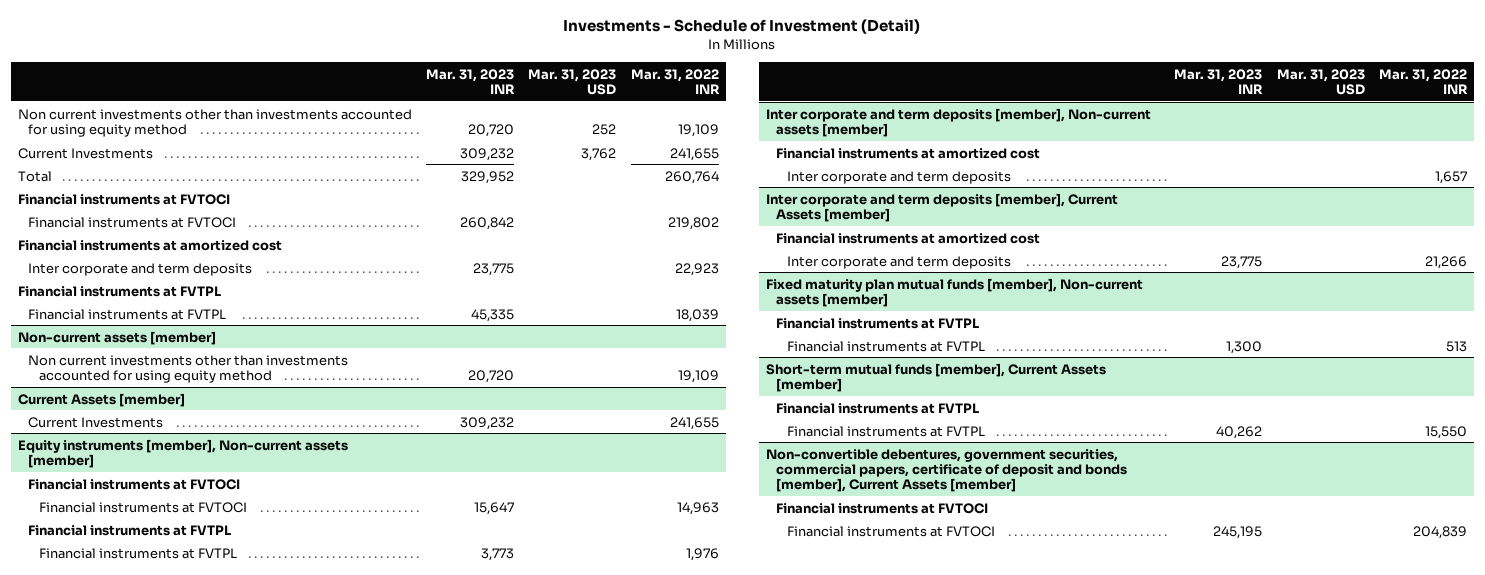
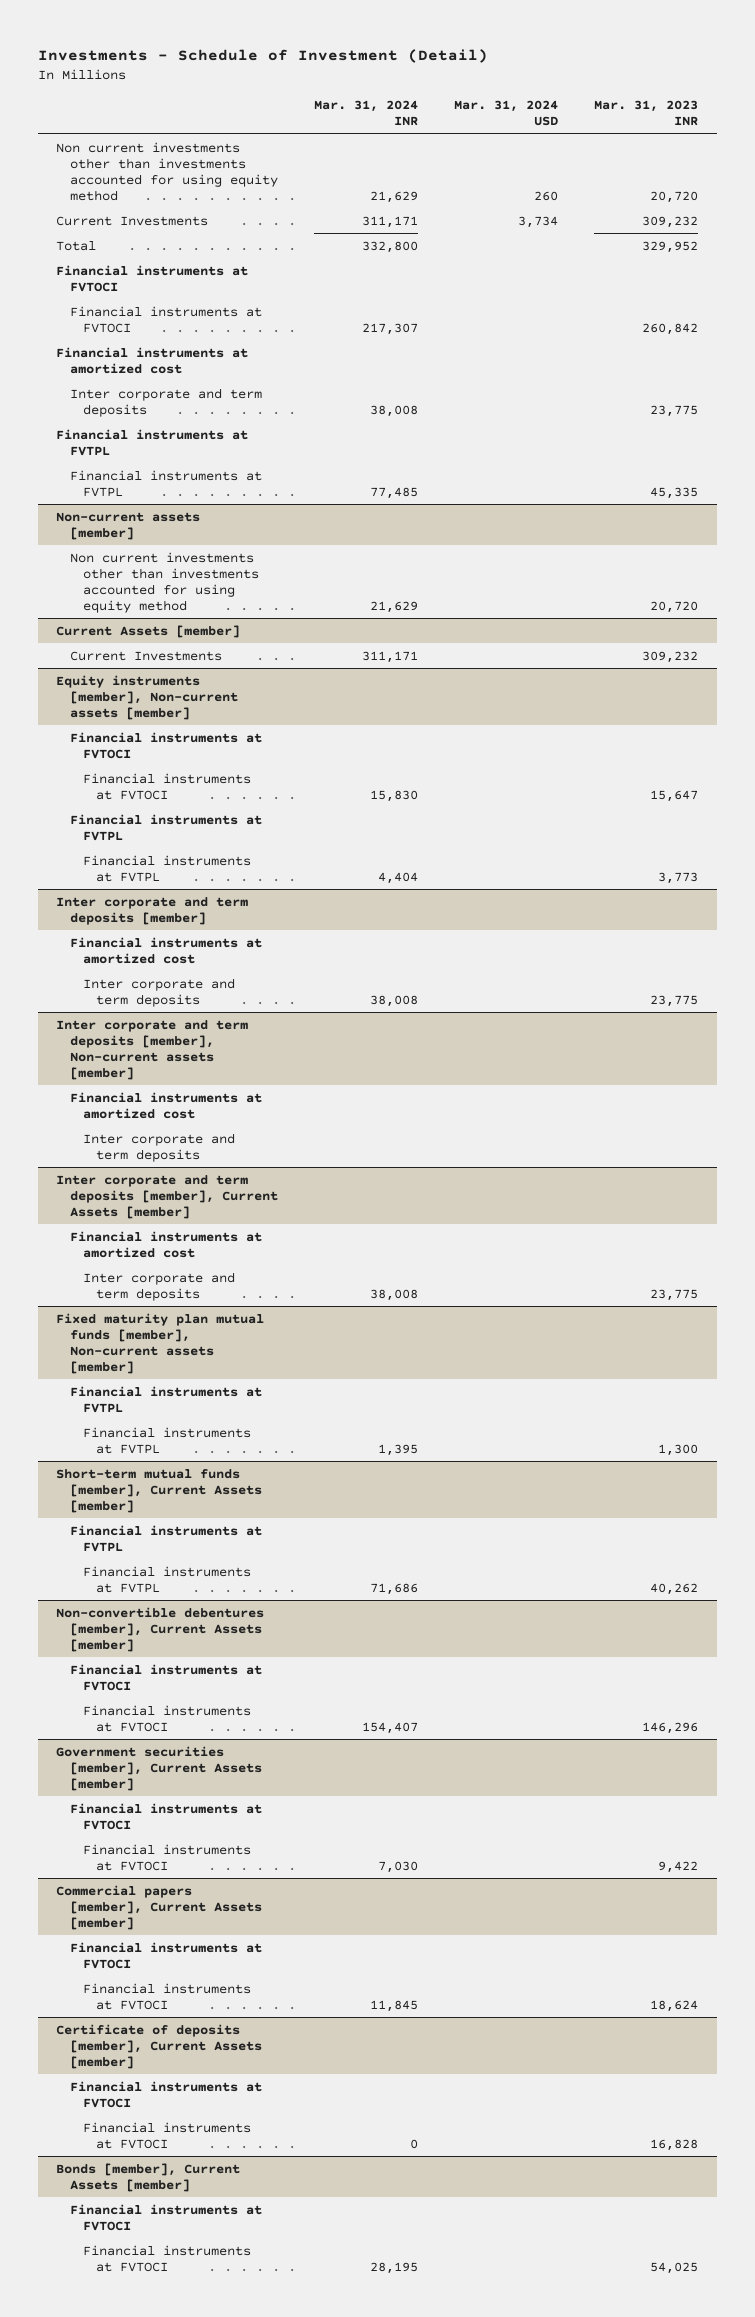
[528,68,617,96] Mar. 31, 2023 USD -> none
[630,68,720,95] Mar. 31, 2022 INR -> none
none -> [313,100,418,127] Mar. 31, 2024 INR
none -> [454,100,559,127] Mar. 31, 2024 USD
none -> [56,896,249,925] Inter corporate and term deposits [member]
none -> [69,936,262,964] Financial instruments at amortized cost
none -> [82,977,235,1007] Inter corporate and term deposits
[766,448,1128,493] Non-convertible debentures, government securities, commercial papers, certificate of deposit and bonds [member], Current Assets [member] -> none
none -> [56,1606,265,1652] Non-convertible debentures [member], Current Assets [member]
[1213,525,1263,539] 245,195 -> [642,1721,699,1734] 146,296
none -> [56,1745,262,1791] Government securities [member], Current Assets [member]
none -> [69,1802,262,1830] Financial instruments at FVTOCI
none -> [82,1843,251,1871] Financial instruments at FVTOCI
none -> [56,1884,262,1930] Commercial papers [member], Current Assets [member]
none -> [69,1941,262,1969] Financial instruments at FVTOCI
none -> [82,1982,251,2010] Financial instruments at FVTOCI
none -> [56,2023,262,2069] Certificate of deposits [member], Current Assets [member]
none -> [69,2080,262,2108] Financial instruments at FVTOCI
none -> [82,2121,251,2149] Financial instruments at FVTOCI
none -> [56,2162,241,2192] Bonds [member], Current Assets [member]
none -> [69,2203,262,2231] Financial instruments at FVTOCI
none -> [82,2244,251,2272] Financial instruments at FVTOCI

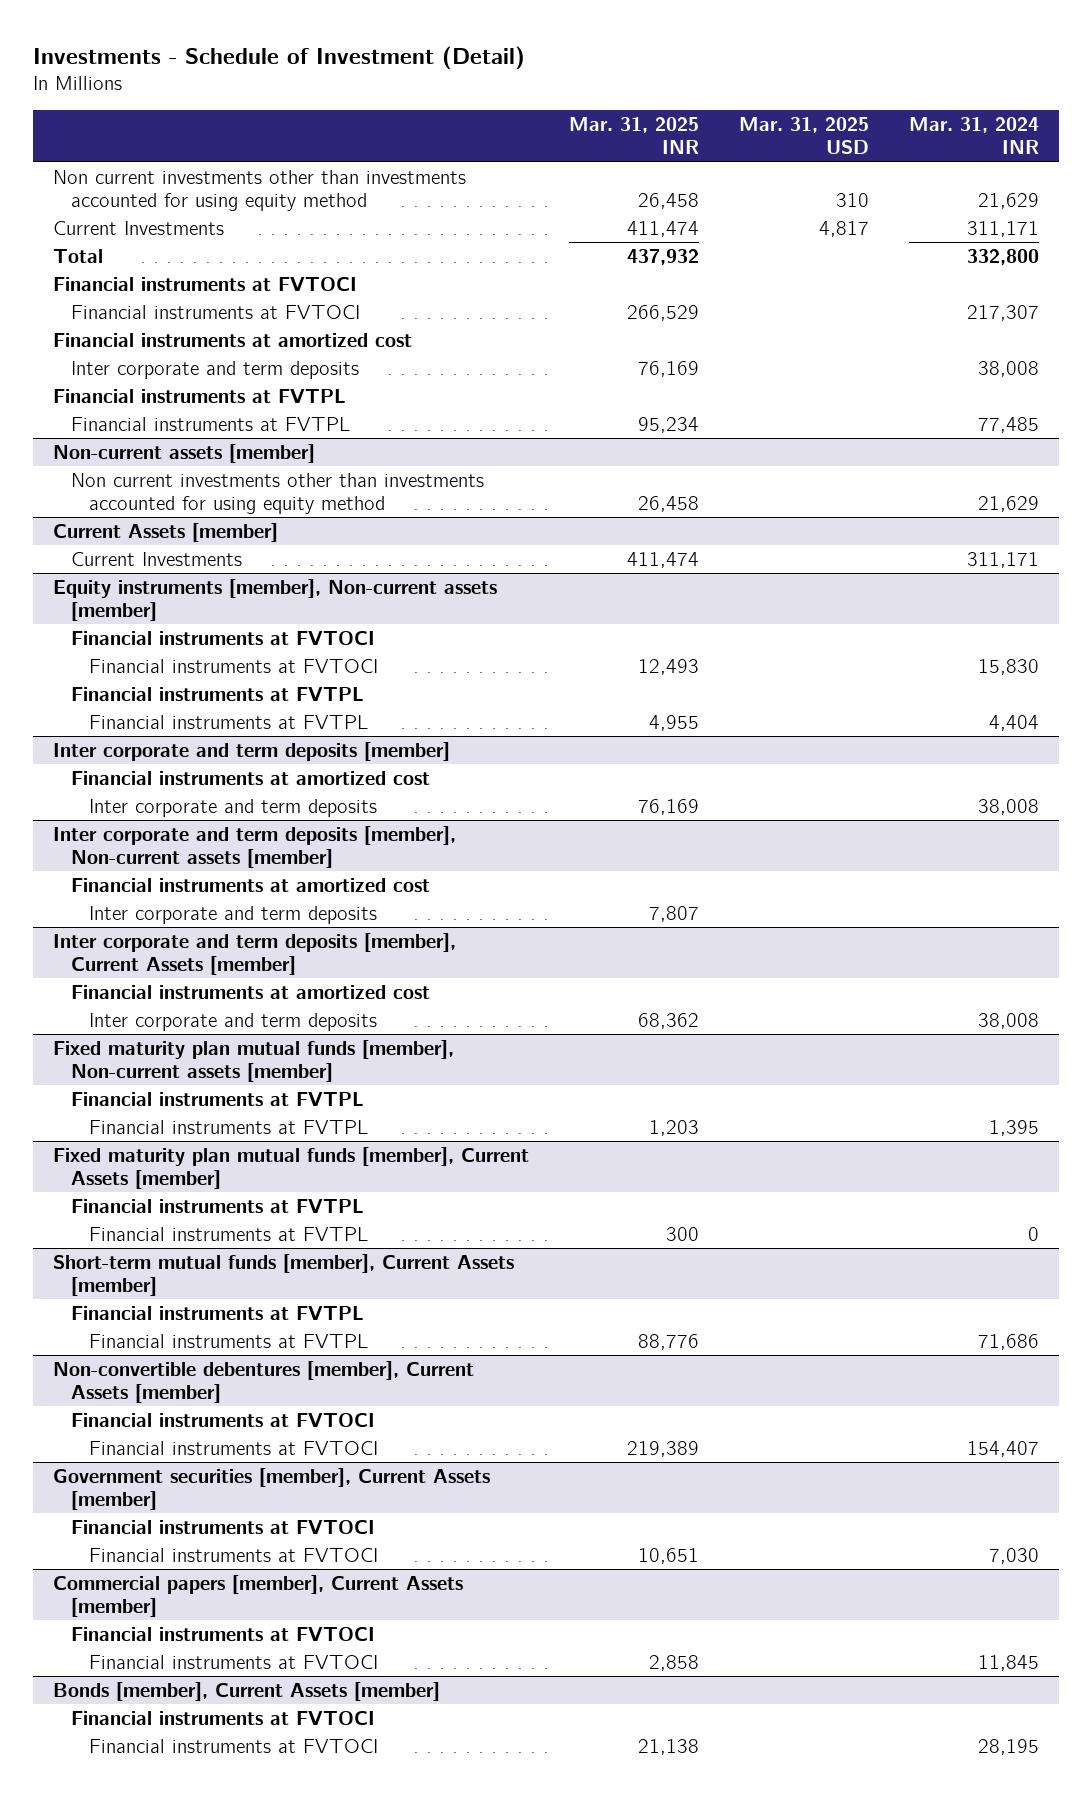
[454,100,559,127] Mar. 31, 2024 USD -> none
[594,100,699,127] Mar. 31, 2023 INR -> none
none -> [568,117,699,155] Mar. 31, 2025 INR
none -> [738,117,869,155] Mar. 31, 2025 USD
none -> [52,1146,529,1190] Fixed maturity plan mutual funds [member], Current Assets [member]
none -> [70,1198,364,1213] Financial instruments at FVTPL
none -> [88,1226,368,1241] Financial instruments at FVTPL
[56,2023,262,2069] Certificate of deposits [member], Current Assets [member] -> none
[69,2080,262,2108] Financial instruments at FVTOCI -> none
[82,2121,251,2149] Financial instruments at FVTOCI -> none

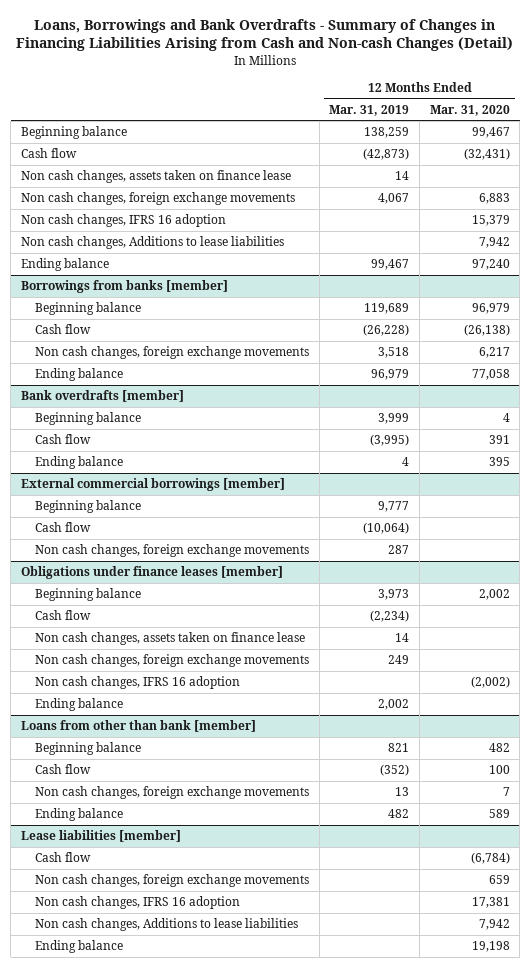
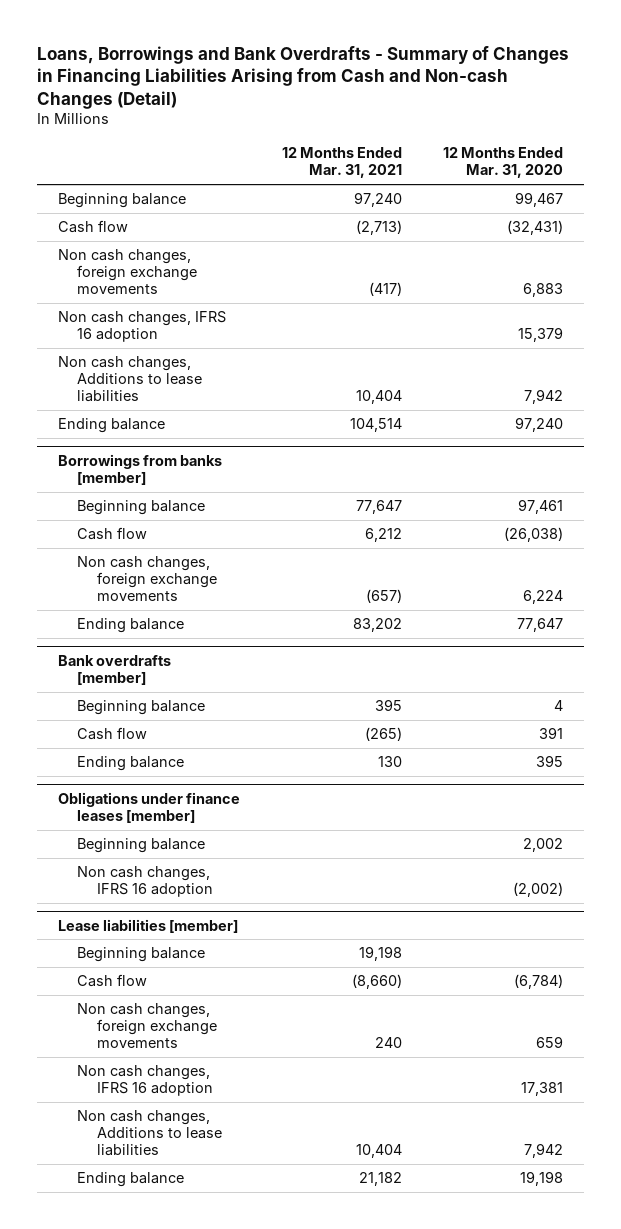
[329,104,410,116] Mar. 31, 2019 -> none
none -> [281,147,402,179] 12 Months Ended Mar. 31, 2021
[21,170,292,184] Non cash changes, assets taken on finance lease -> none
[471,303,510,315] 96,979 -> [518,499,564,515] 97,461
[463,324,510,337] (26,138) -> [504,527,564,543] (26,038)
[478,347,510,359] 6,217 -> [523,590,564,605] 6,224
[471,369,510,381] 77,058 -> [517,618,564,633] 77,647
[21,478,286,492] External commercial borrowings [member] -> none
[34,500,141,514] Beginning balance -> none
[34,522,91,533] Cash flow -> none
[34,544,309,558] Non cash changes, foreign exchange movements -> none
[34,610,91,621] Cash flow -> none
[34,632,305,646] Non cash changes, assets taken on finance lease -> none
[34,654,309,668] Non cash changes, foreign exchange movements -> none
[34,698,123,712] Ending balance -> none
[21,720,257,733] Loans from other than bank [member] -> none
[34,742,141,756] Beginning balance -> none
[34,764,91,775] Cash flow -> none
[34,786,309,800] Non cash changes, foreign exchange movements -> none
[34,808,123,822] Ending balance -> none
none -> [77,947,206,963] Beginning balance

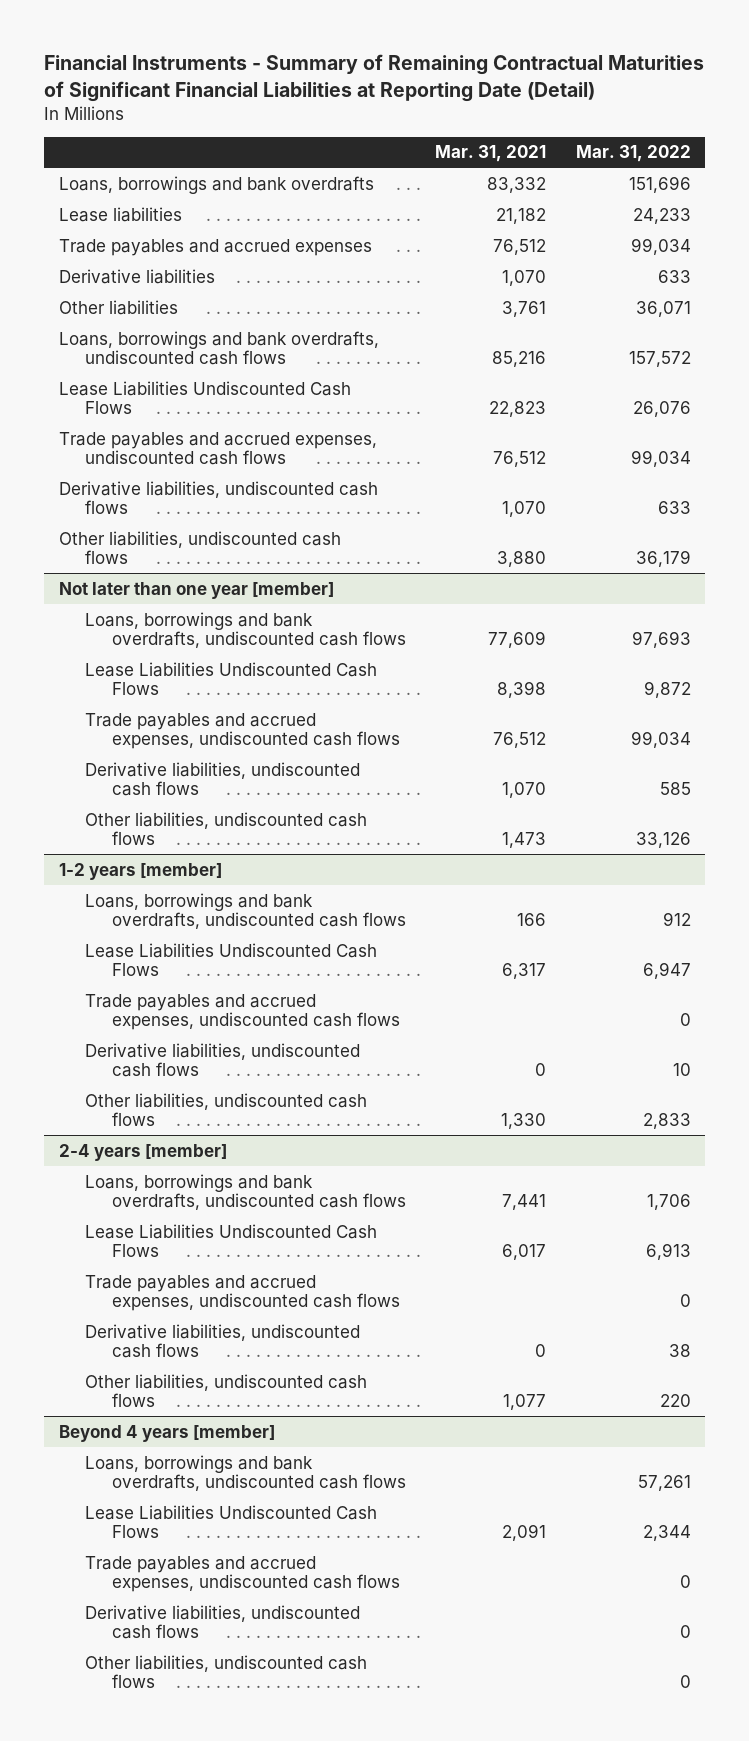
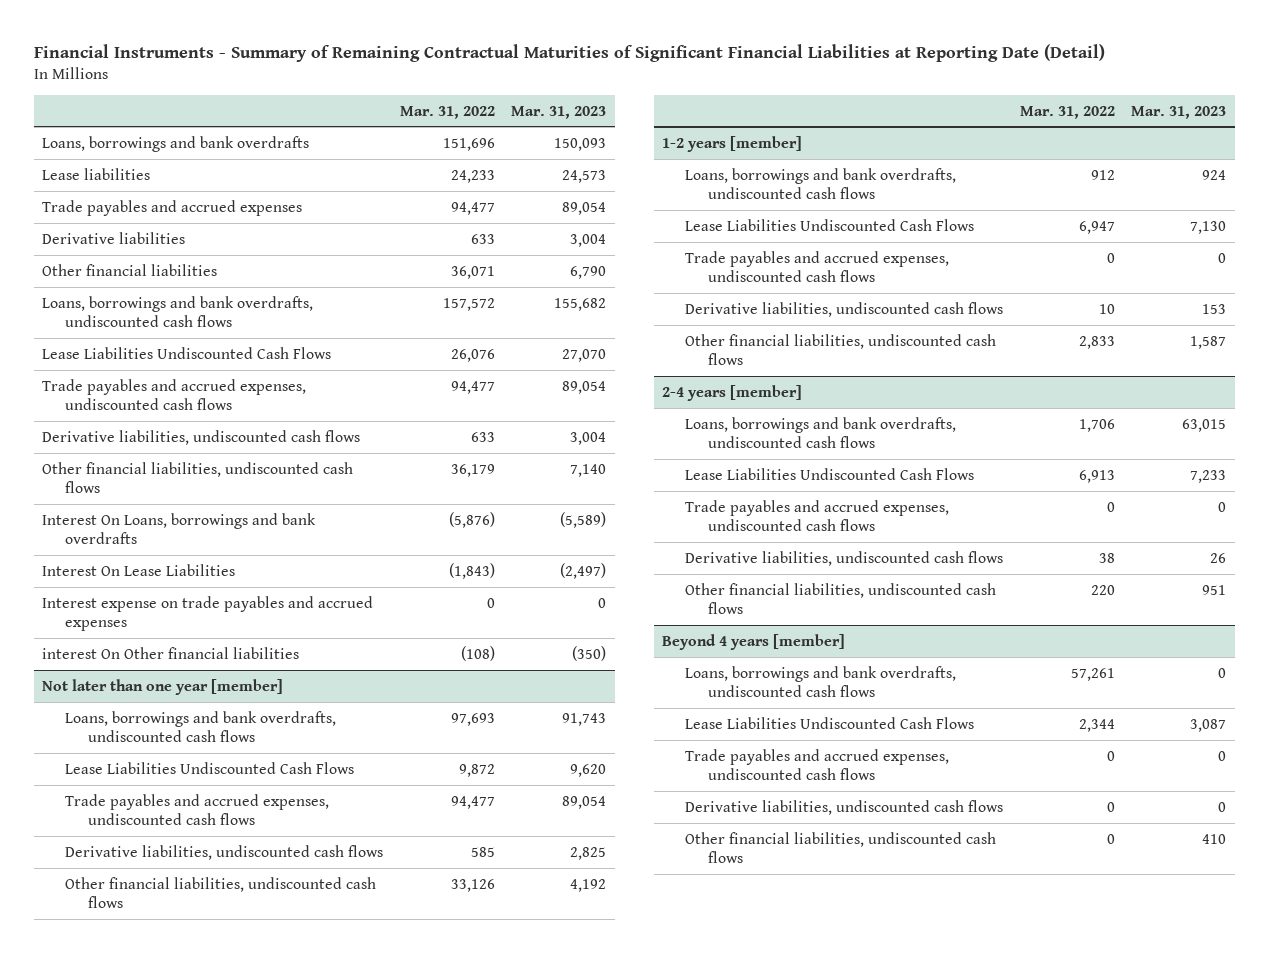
[435,145,547,163] Mar. 31, 2021 -> none
none -> [511,105,607,119] Mar. 31, 2023
[630,237,691,255] 99,034 -> [450,201,495,215] 94,477
[58,299,178,315] Other liabilities -> [42,263,218,276] Other financial liabilities
[630,450,691,468] 99,034 -> [450,380,495,394] 94,477
[58,530,341,565] Other liabilities, undiscounted cash flows -> [42,461,354,494] Other financial liabilities, undiscounted cash flows
none -> [42,512,317,545] Interest On Loans, borrowings and bank overdrafts
none -> [42,563,236,576] Interest On Lease Liabilities
none -> [42,595,374,632] Interest expense on trade payables and accrued expenses
none -> [42,646,300,659] interest On Other financial liabilities
[630,731,691,749] 99,034 -> [450,795,495,809] 94,477
[85,811,368,846] Other liabilities, undiscounted cash flows -> [65,876,377,909] Other financial liabilities, undiscounted cash flows
[85,1092,368,1127] Other liabilities, undiscounted cash flows -> [685,333,997,366] Other financial liabilities, undiscounted cash flows
[85,1373,368,1408] Other liabilities, undiscounted cash flows -> [685,582,997,615] Other financial liabilities, undiscounted cash flows
[85,1654,368,1689] Other liabilities, undiscounted cash flows -> [685,831,997,864] Other financial liabilities, undiscounted cash flows

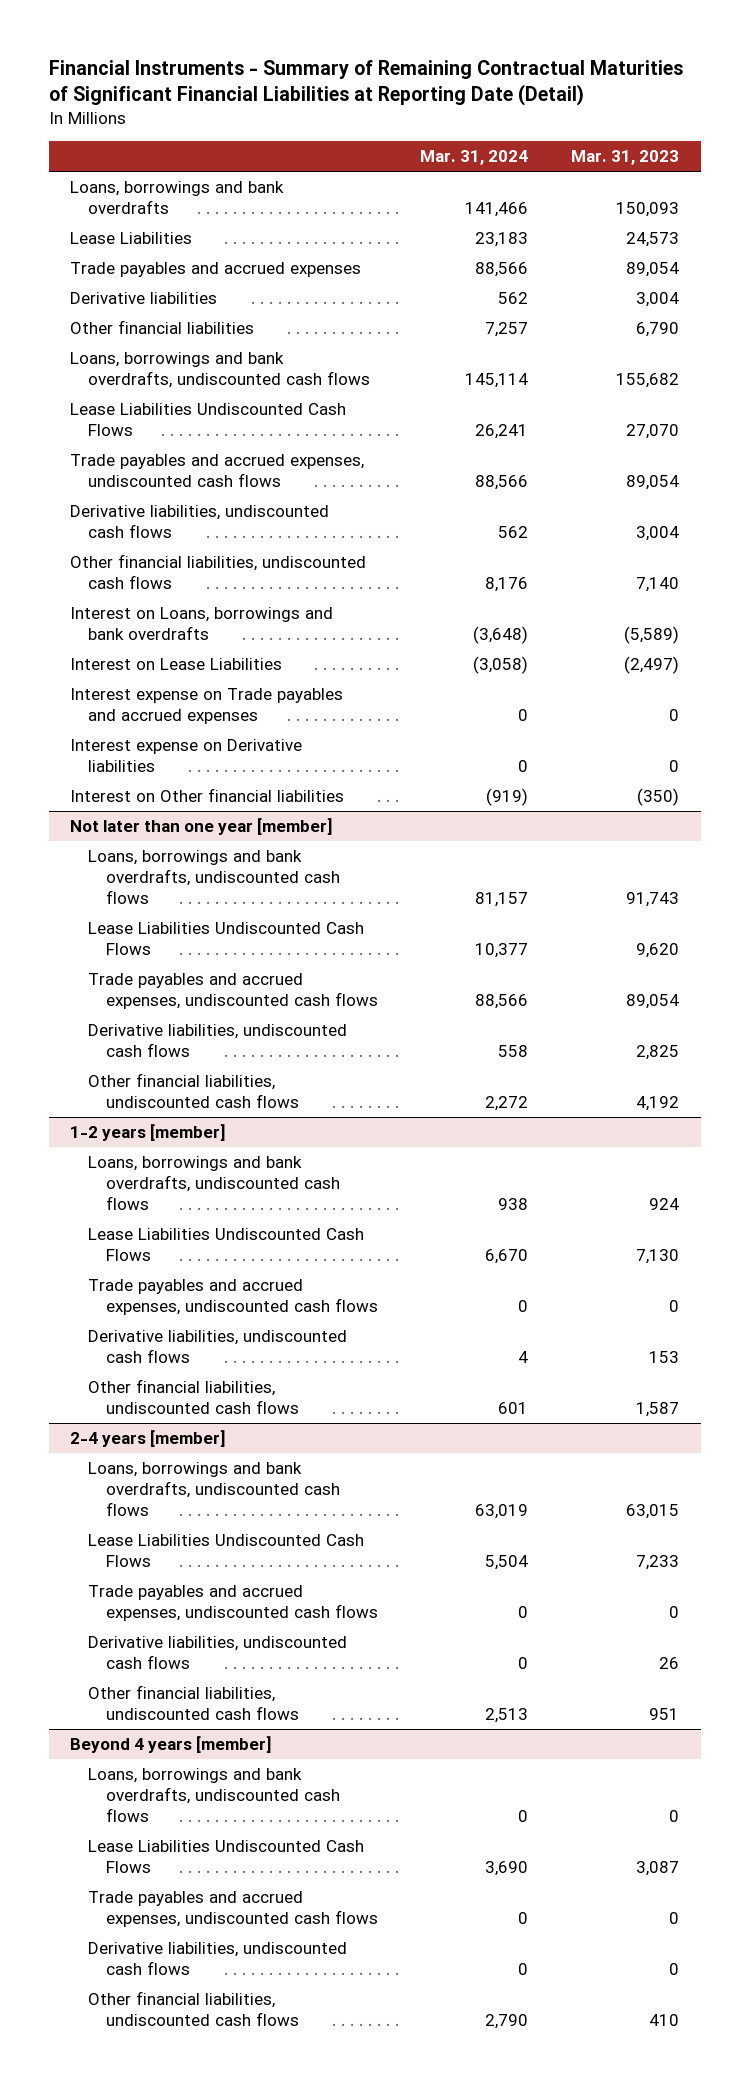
[399,105,495,119] Mar. 31, 2022 -> none
none -> [420,150,529,166] Mar. 31, 2024
[42,167,151,180] Lease liabilities -> [70,232,193,245] Lease Liabilities
[42,512,317,545] Interest On Loans, borrowings and bank overdrafts -> [70,607,334,641] Interest on Loans, borrowings and bank overdrafts
[42,563,236,576] Interest On Lease Liabilities -> [70,658,283,671] Interest on Lease Liabilities
[42,595,374,632] Interest expense on trade payables and accrued expenses -> [70,688,344,725] Interest expense on Trade payables and accrued expenses
none -> [70,739,303,773] Interest expense on Derivative liabilities
[42,646,300,659] interest On Other financial liabilities -> [70,788,345,803] Interest on Other financial liabilities

